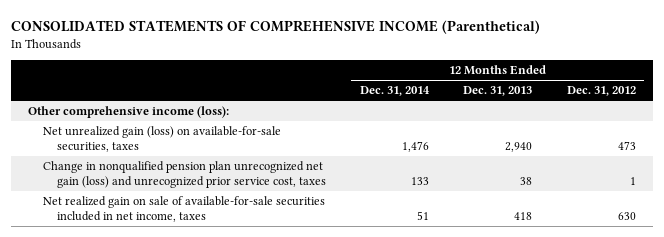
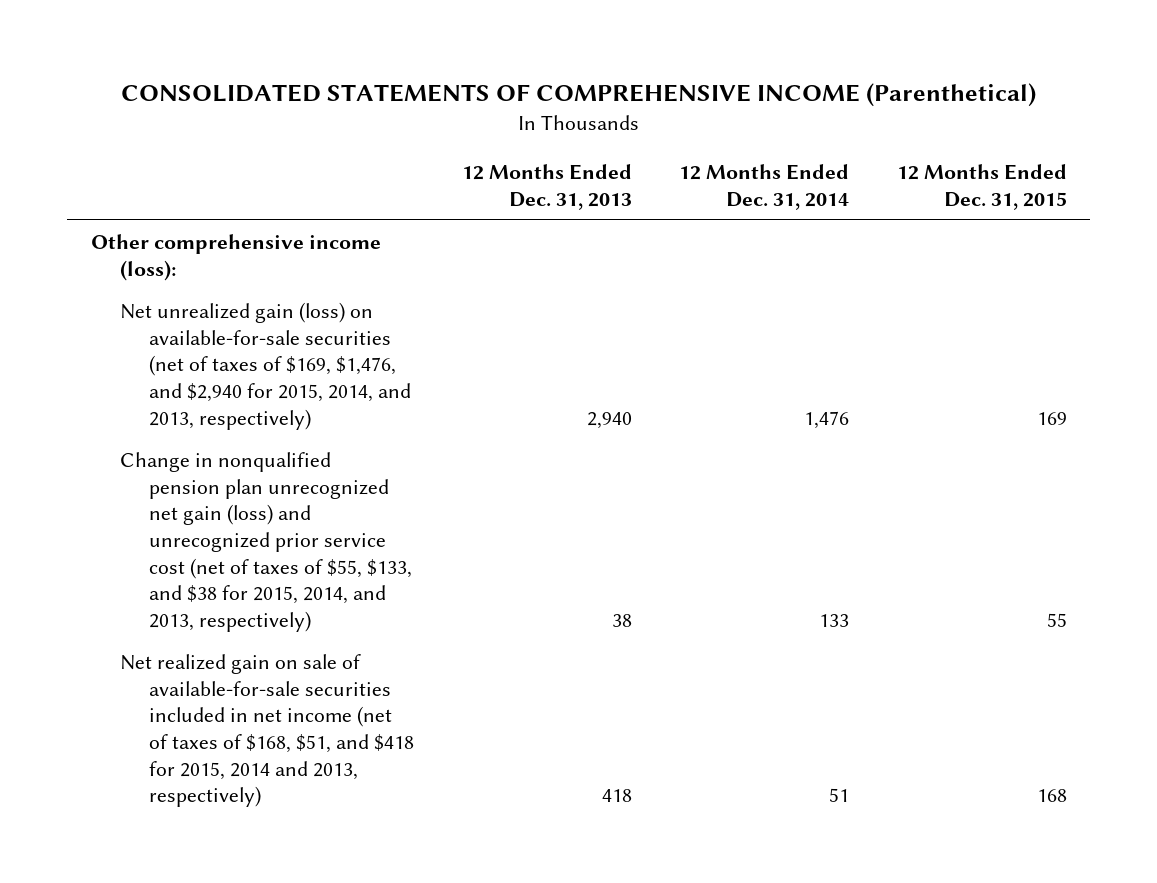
[566,86,636,97] Dec. 31, 2012 -> none
none -> [896,164,1067,211] 12 Months Ended Dec. 31, 2015
[42,126,281,152] Net unrealized gain (loss) on available-for-sale securities, taxes -> [119,301,412,430] Net unrealized gain (loss) on available-for-sale securities (net of taxes of $169, $1,476, and $2,940 for 2015, 2014, and 2013, respectively)
[42,161,326,188] Change in nonqualified pension plan unrecognized net gain (loss) and unrecognized prior service cost, taxes -> [119,451,413,633] Change in nonqualified pension plan unrecognized net gain (loss) and unrecognized prior service cost (net of taxes of $55, $133, and $38 for 2015, 2014, and 2013, respectively)
[42,196,325,222] Net realized gain on sale of available-for-sale securities included in net income, taxes -> [119,653,415,808] Net realized gain on sale of available-for-sale securities included in net income (net of taxes of $168, $51, and $418 for 2015, 2014 and 2013, respectively)

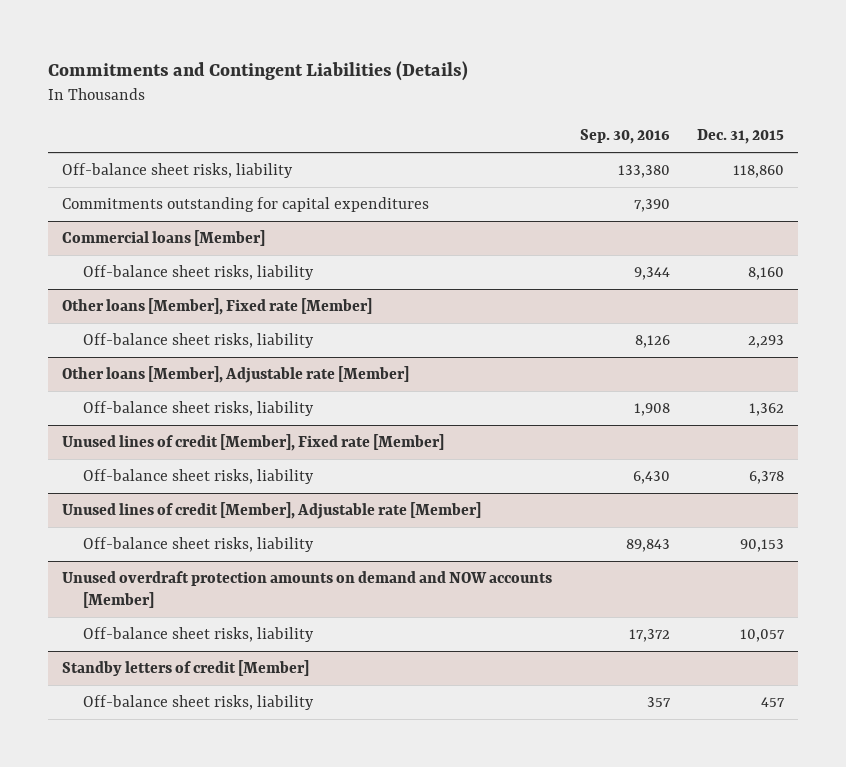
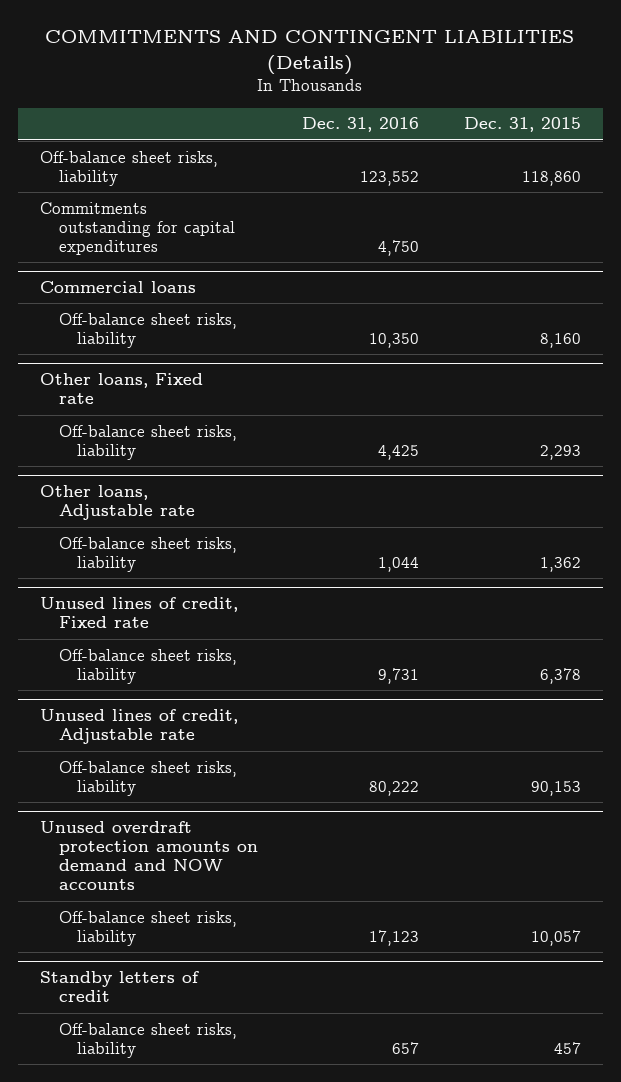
[47,60,468,81] Commitments and Contingent Liabilities (Details) -> [45,30,575,76] COMMITMENTS AND CONTINGENT LIABILITIES (Details)
[579,129,670,145] Sep. 30, 2016 -> none
none -> [302,117,420,133] Dec. 31, 2016
[61,230,265,247] Commercial loans [Member] -> [40,281,197,294] Commercial loans
[61,298,372,316] Other loans [Member], Fixed rate [Member] -> [40,373,204,405] Other loans, Fixed rate
[61,366,409,384] Other loans [Member], Adjustable rate [Member] -> [40,485,195,521] Other loans, Adjustable rate
[61,434,444,452] Unused lines of credit [Member], Fixed rate [Member] -> [40,597,239,629] Unused lines of credit, Fixed rate
[61,502,481,520] Unused lines of credit [Member], Adjustable rate [Member] -> [40,709,239,745] Unused lines of credit, Adjustable rate
[61,571,552,608] Unused overdraft protection amounts on demand and NOW accounts [Member] -> [40,821,258,891] Unused overdraft protection amounts on demand and NOW accounts
[61,660,309,677] Standby letters of credit [Member] -> [40,971,200,1003] Standby letters of credit

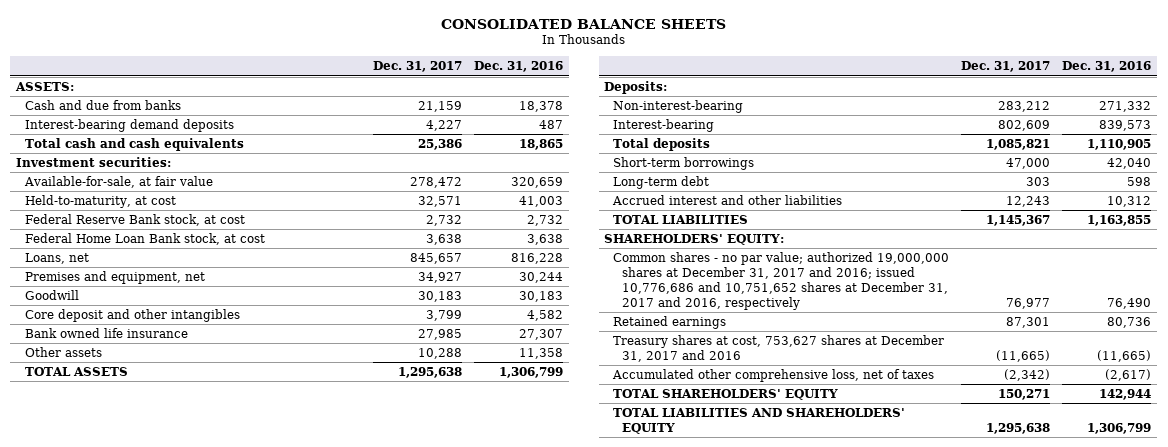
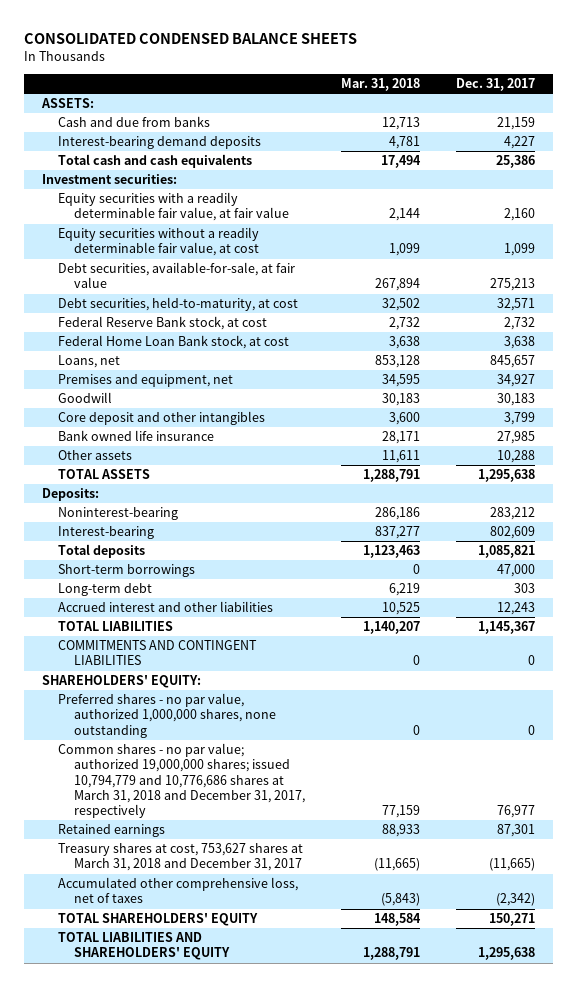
[440,18,726,29] CONSOLIDATED BALANCE SHEETS -> [24,32,358,44] CONSOLIDATED CONDENSED BALANCE SHEETS
[474,61,564,73] Dec. 31, 2016 -> none
none -> [341,78,421,92] Mar. 31, 2018
none -> [58,192,290,222] Equity securities with a readily determinable fair value, at fair value
none -> [58,227,260,257] Equity securities without a readily determinable fair value, at cost
[24,176,214,189] Available-for-sale, at fair value -> [58,262,296,289] Debt securities, available-for-sale, at fair value
[410,177,463,189] 278,472 -> [489,278,535,292] 275,213
[25,195,177,209] Held-to-maturity, at cost -> [58,297,299,312] Debt securities, held-to-maturity, at cost
[613,100,744,114] Non-interest-bearing -> [58,507,179,521] Noninterest-bearing
none -> [58,640,258,666] COMMITMENTS AND CONTINGENT LIABILITIES
none -> [58,693,277,738] Preferred shares - no par value, authorized 1,000,000 shares, none outstanding
[613,252,950,310] Common shares - no par value; authorized 19,000,000 shares at December 31, 2017 and 2016; issued 10,776,686 and 10,751,652 shares at December 31, 2017 and 2016, respectively -> [58,743,306,818] Common shares - no par value; authorized 19,000,000 shares; issued 10,794,779 and 10,776,686 shares at March 31, 2018 and December 31, 2017, respectively
[613,335,945,362] Treasury shares at cost, 753,627 shares at December 31, 2017 and 2016 -> [58,843,304,872] Treasury shares at cost, 753,627 shares at March 31, 2018 and December 31, 2017

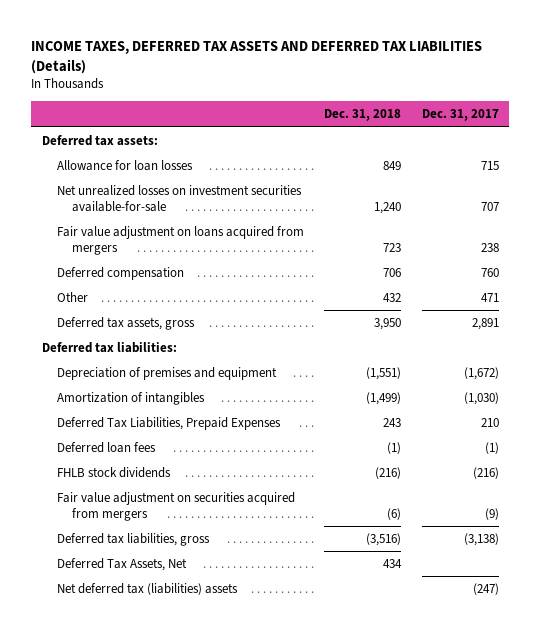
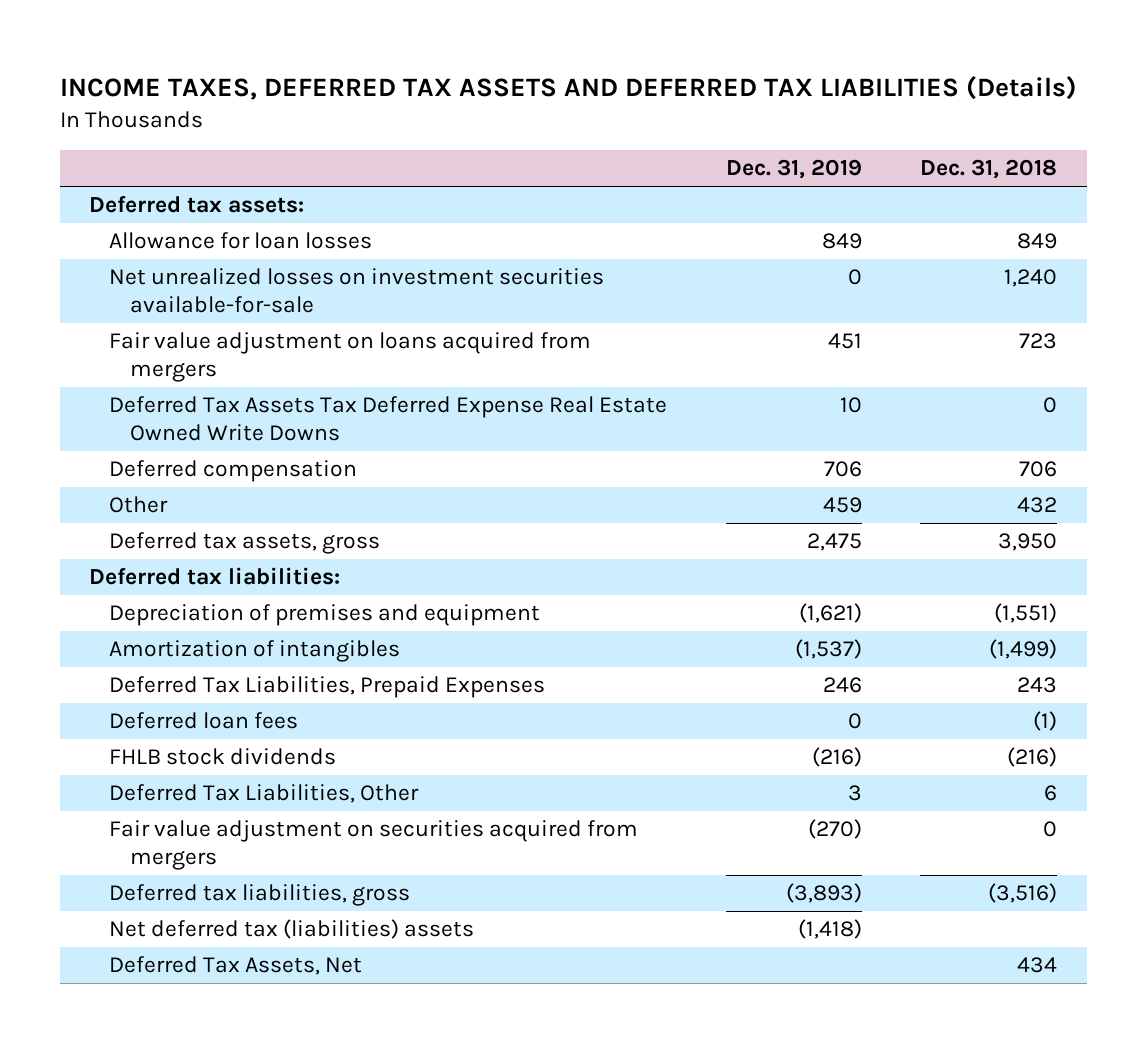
[421,109,499,122] Dec. 31, 2017 -> none
none -> [725,159,862,180] Dec. 31, 2019
none -> [109,396,668,441] Deferred Tax Assets Tax Deferred Expense Real Estate Owned Write Downs
none -> [109,784,420,804] Deferred Tax Liabilities, Other
[387,507,402,520] (6) -> [1043,821,1058,838] 0
[56,557,187,571] Deferred Tax Assets, Net -> [109,956,363,976] Deferred Tax Assets, Net

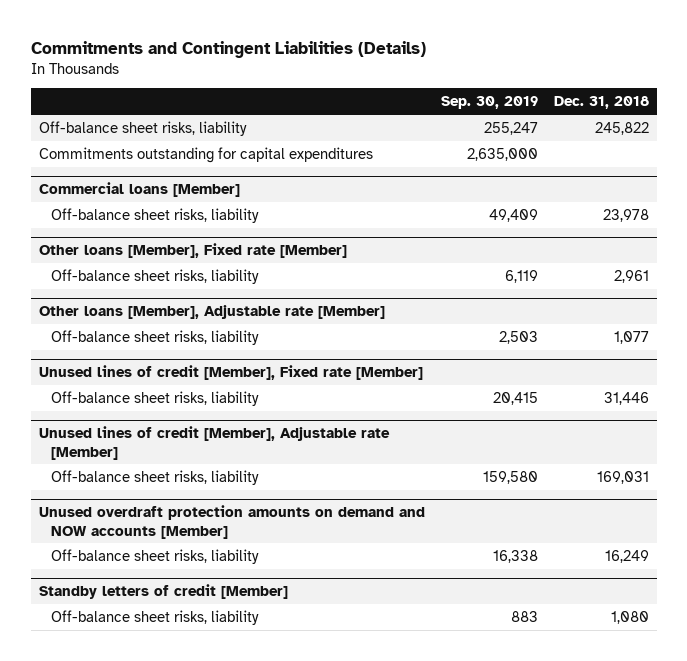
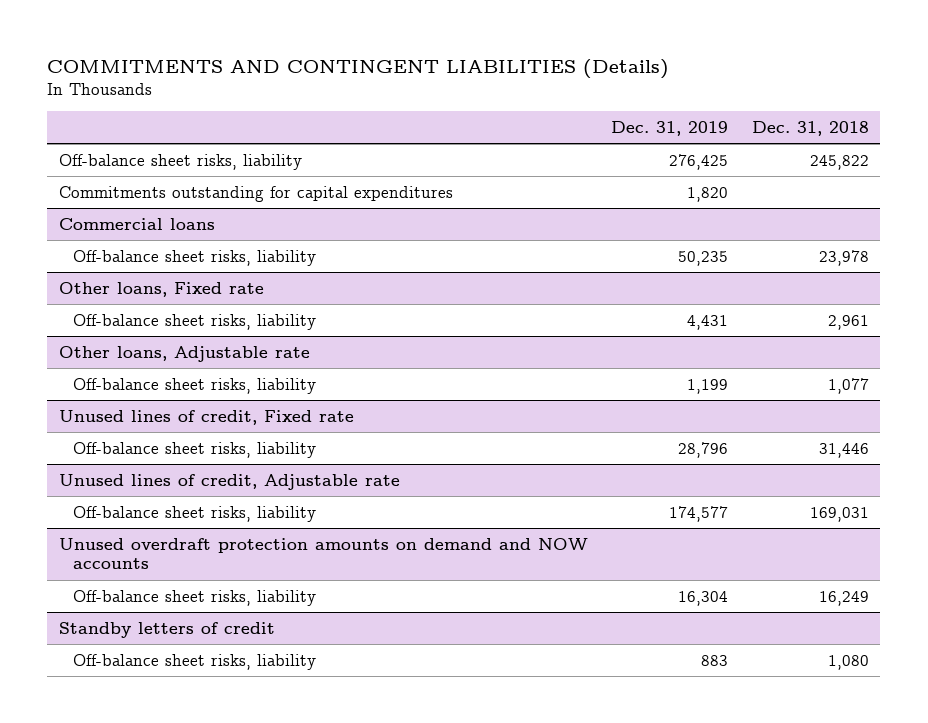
[30,40,426,58] Commitments and Contingent Liabilities (Details) -> [47,58,670,79] COMMITMENTS AND CONTINGENT LIABILITIES (Details)
[440,96,538,110] Sep. 30, 2019 -> none
none -> [611,120,729,136] Dec. 31, 2019
[38,182,240,198] Commercial loans [Member] -> [59,217,216,230] Commercial loans
[38,243,347,259] Other loans [Member], Fixed rate [Member] -> [59,281,265,297] Other loans, Fixed rate
[38,305,385,320] Other loans [Member], Adjustable rate [Member] -> [59,345,311,362] Other loans, Adjustable rate
[38,365,423,381] Unused lines of credit [Member], Fixed rate [Member] -> [59,409,355,425] Unused lines of credit, Fixed rate
[38,426,390,460] Unused lines of credit [Member], Adjustable rate [Member] -> [59,473,401,490] Unused lines of credit, Adjustable rate
[38,505,425,539] Unused overdraft protection amounts on demand and NOW accounts [Member] -> [59,537,589,570] Unused overdraft protection amounts on demand and NOW accounts
[38,584,288,600] Standby letters of credit [Member] -> [59,621,276,638] Standby letters of credit

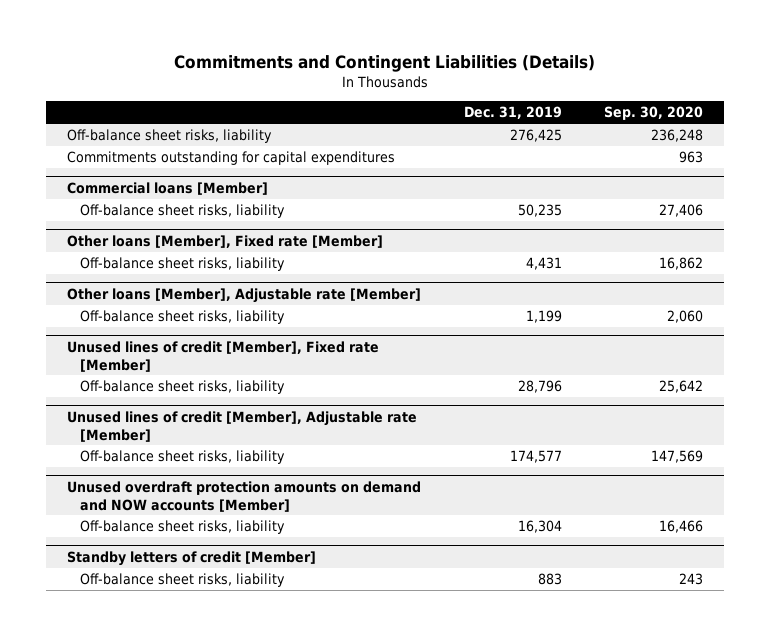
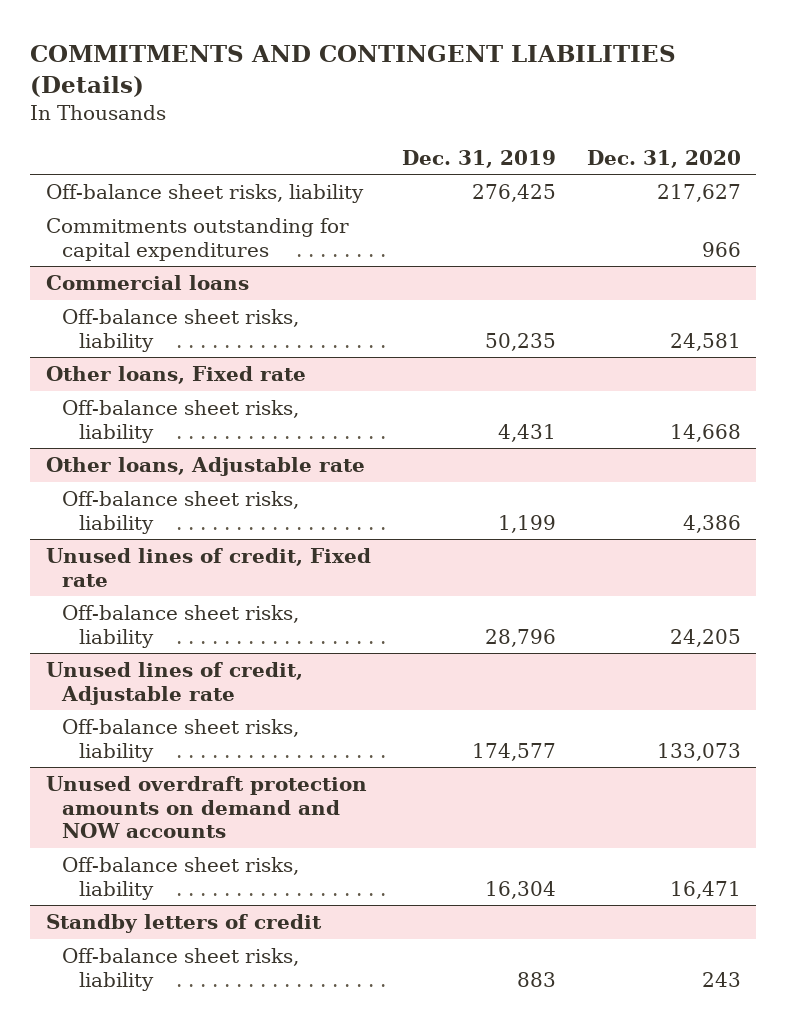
[174,55,596,73] Commitments and Contingent Liabilities (Details) -> [30,44,677,97] COMMITMENTS AND CONTINGENT LIABILITIES (Details)
[604,106,704,121] Sep. 30, 2020 -> none
none -> [586,149,741,168] Dec. 31, 2020
[67,181,269,195] Commercial loans [Member] -> [45,275,249,291] Commercial loans
[67,234,384,248] Other loans [Member], Fixed rate [Member] -> [45,366,306,385] Other loans, Fixed rate
[67,287,422,303] Other loans [Member], Adjustable rate [Member] -> [45,457,365,477] Other loans, Adjustable rate
[67,340,380,372] Unused lines of credit [Member], Fixed rate [Member] -> [45,548,371,587] Unused lines of credit, Fixed rate
[67,410,418,442] Unused lines of credit [Member], Adjustable rate [Member] -> [45,662,303,705] Unused lines of credit, Adjustable rate
[67,480,422,512] Unused overdraft protection amounts on demand and NOW accounts [Member] -> [45,776,367,839] Unused overdraft protection amounts on demand and NOW accounts
[67,550,317,566] Standby letters of credit [Member] -> [45,914,322,934] Standby letters of credit

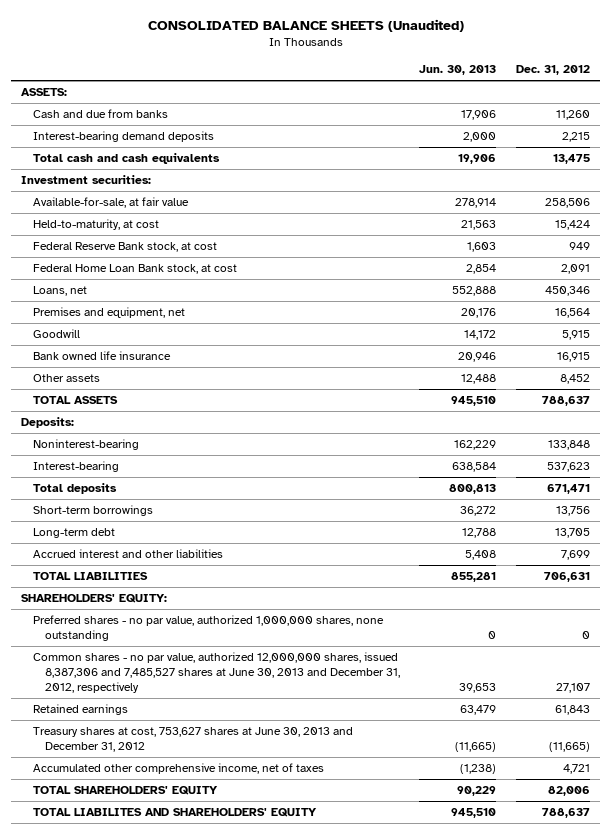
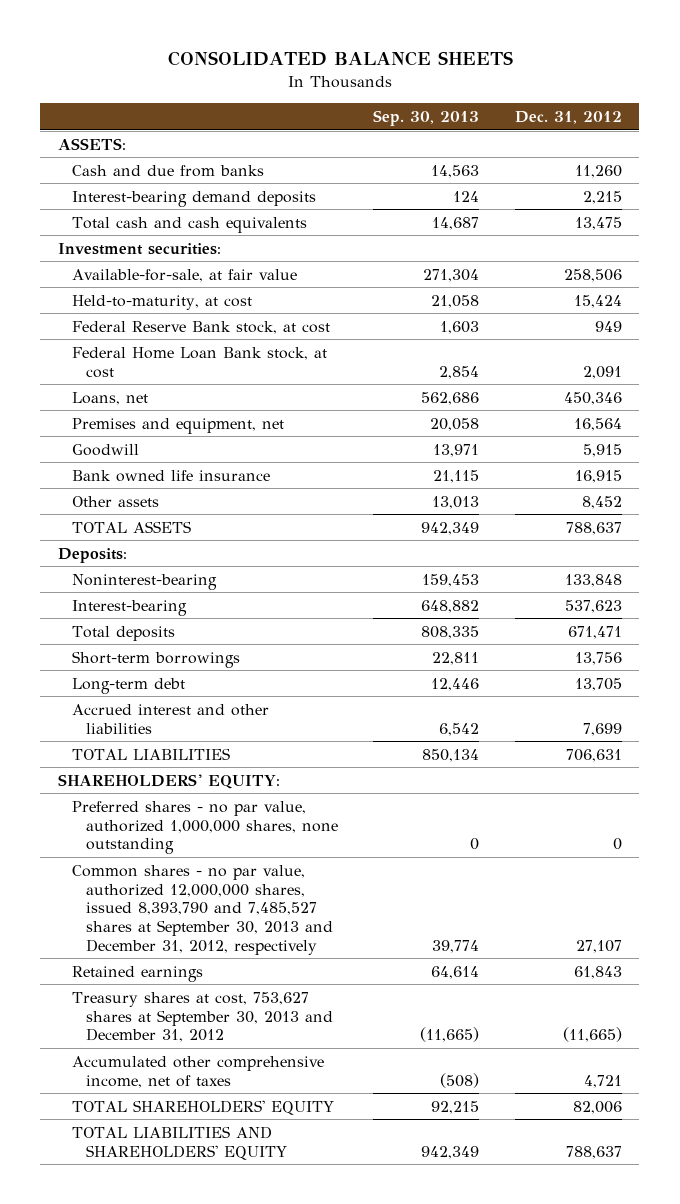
[147,18,464,32] CONSOLIDATED BALANCE SHEETS (Unaudited) -> [167,51,513,67] CONSOLIDATED BALANCE SHEETS
[419,65,497,76] Jun. 30, 2013 -> none
none -> [373,110,480,127] Sep. 30, 2013
[32,652,400,694] Common shares - no par value, authorized 12,000,000 shares, issued 8,387,306 and 7,485,527 shares at June 30, 2013 and December 31, 2012, respectively -> [71,864,334,955] Common shares - no par value, authorized 12,000,000 shares, issued 8,393,790 and 7,485,527 shares at September 30, 2013 and December 31, 2012, respectively
[32,727,353,753] Treasury shares at cost, 753,627 shares at June 30, 2013 and December 31, 2012 -> [71,991,334,1043] Treasury shares at cost, 753,627 shares at September 30, 2013 and December 31, 2012
[32,808,317,818] TOTAL LIABILITES AND SHAREHOLDERS' EQUITY -> [71,1125,288,1160] TOTAL LIABILITIES AND SHAREHOLDERS' EQUITY

